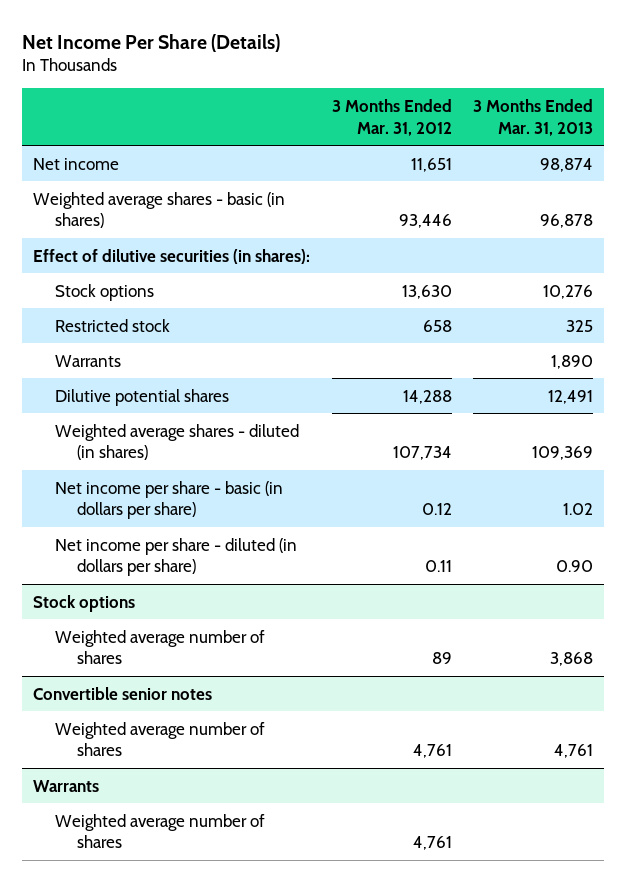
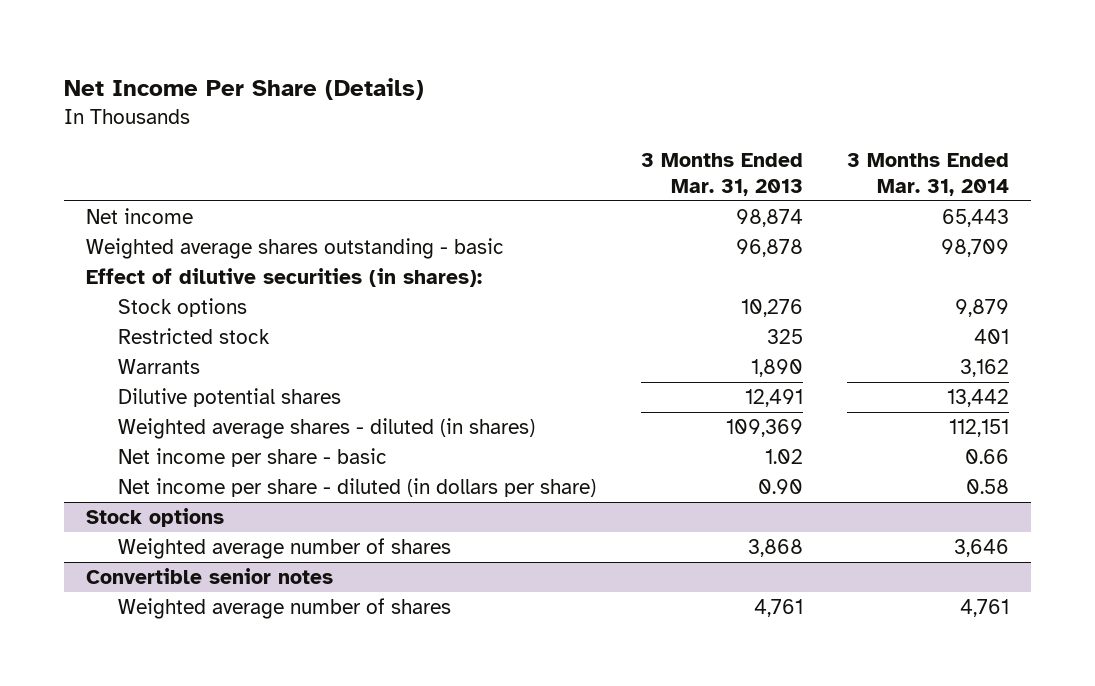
[331,98,452,136] 3 Months Ended Mar. 31, 2012 -> none
none -> [847,153,1010,196] 3 Months Ended Mar. 31, 2014
[33,191,286,229] Weighted average shares - basic (in shares) -> [85,238,504,260] Weighted average shares outstanding - basic
[55,480,284,520] Net income per share - basic (in dollars per share) -> [118,448,388,468] Net income per share - basic
[33,779,100,792] Warrants -> none
[55,813,266,849] Weighted average number of shares -> none

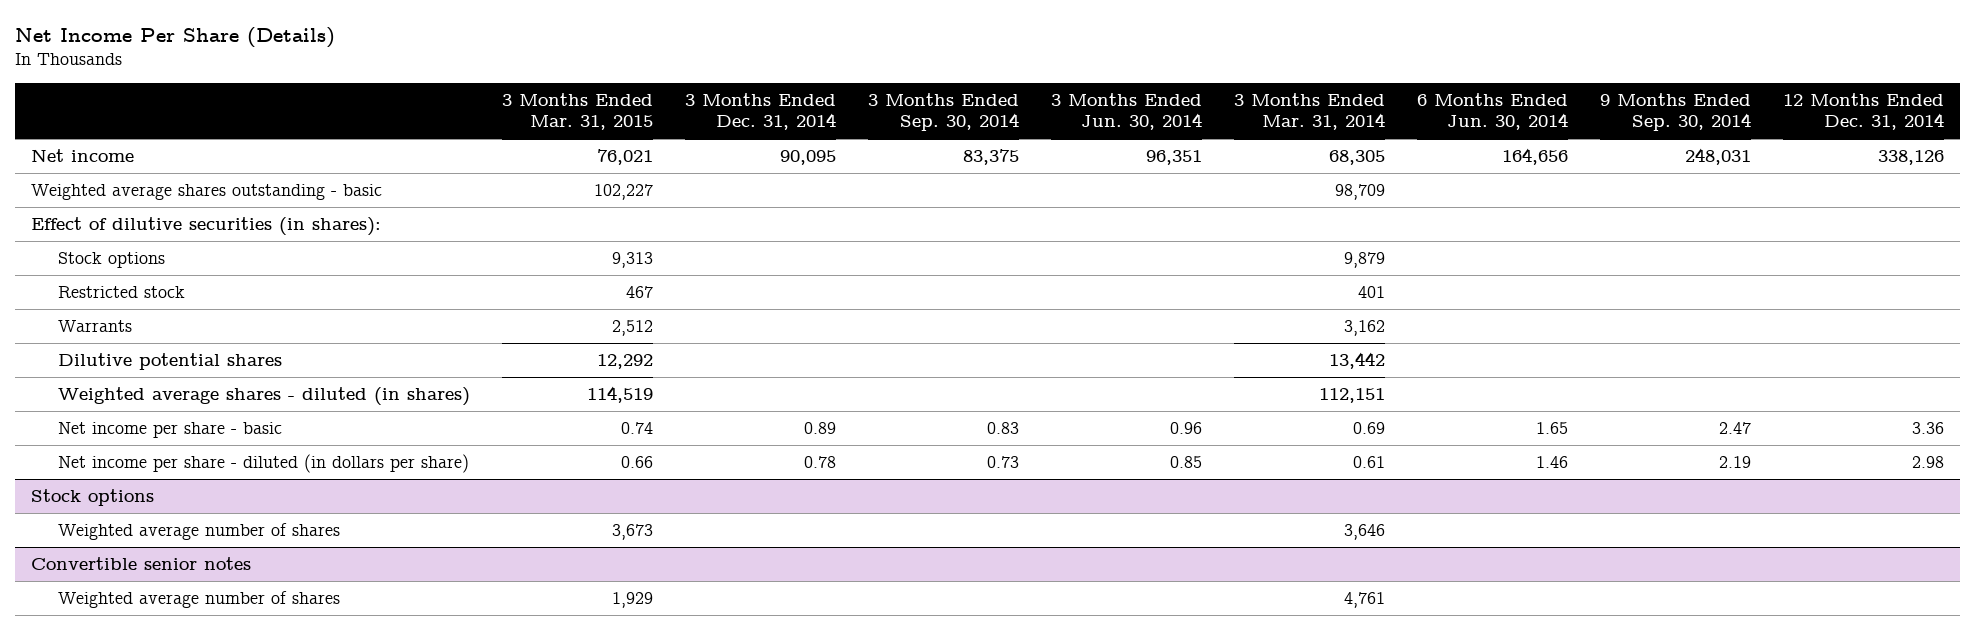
[640,153,803,196] 3 Months Ended Mar. 31, 2013 -> none
none -> [502,92,654,131] 3 Months Ended Mar. 31, 2015
none -> [685,92,837,131] 3 Months Ended Dec. 31, 2014
none -> [868,92,1020,132] 3 Months Ended Sep. 30, 2014
none -> [1051,92,1203,131] 3 Months Ended Jun. 30, 2014
none -> [1417,92,1569,131] 6 Months Ended Jun. 30, 2014
none -> [1600,92,1752,132] 9 Months Ended Sep. 30, 2014
none -> [1783,92,1945,131] 12 Months Ended Dec. 31, 2014
[942,209,1010,228] 65,443 -> [1329,150,1386,166] 68,305
[965,449,1010,465] 0.66 -> [1353,422,1386,435] 0.69
[966,479,1010,495] 0.58 -> [1353,456,1386,469] 0.61

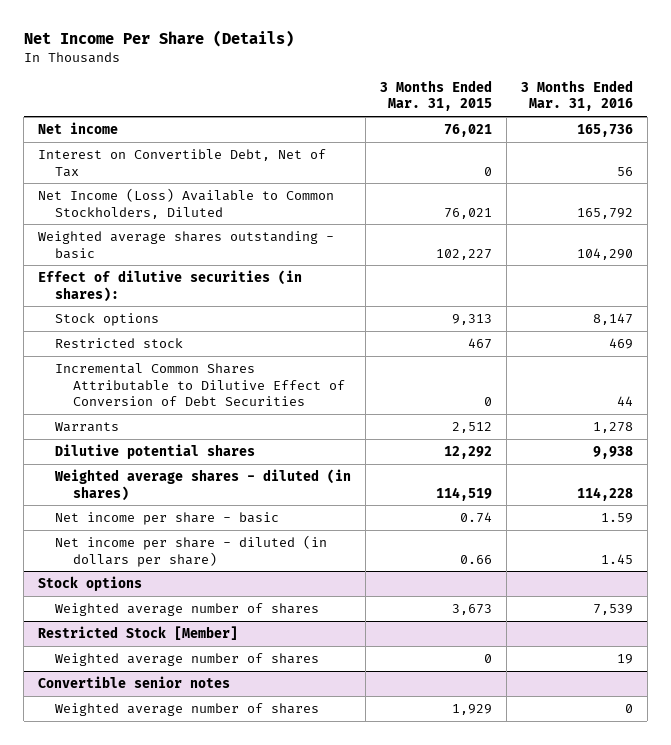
[685,92,837,131] 3 Months Ended Dec. 31, 2014 -> none
[868,92,1020,132] 3 Months Ended Sep. 30, 2014 -> none
[1051,92,1203,131] 3 Months Ended Jun. 30, 2014 -> none
[1234,92,1386,131] 3 Months Ended Mar. 31, 2014 -> none
[1417,92,1569,131] 6 Months Ended Jun. 30, 2014 -> none
[1600,92,1752,132] 9 Months Ended Sep. 30, 2014 -> none
[1783,92,1945,131] 12 Months Ended Dec. 31, 2014 -> none
none -> [521,79,634,112] 3 Months Ended Mar. 31, 2016
none -> [37,148,326,177] Interest on Convertible Debt, Net of Tax
none -> [37,187,334,219] Net Income (Loss) Available to Common Stockholders, Diluted
none -> [55,362,345,407] Incremental Common Shares Attributable to Dilutive Effect of Conversion of Debt Securities
none -> [37,625,238,640] Restricted Stock [Member]
none -> [55,652,320,666] Weighted average number of shares

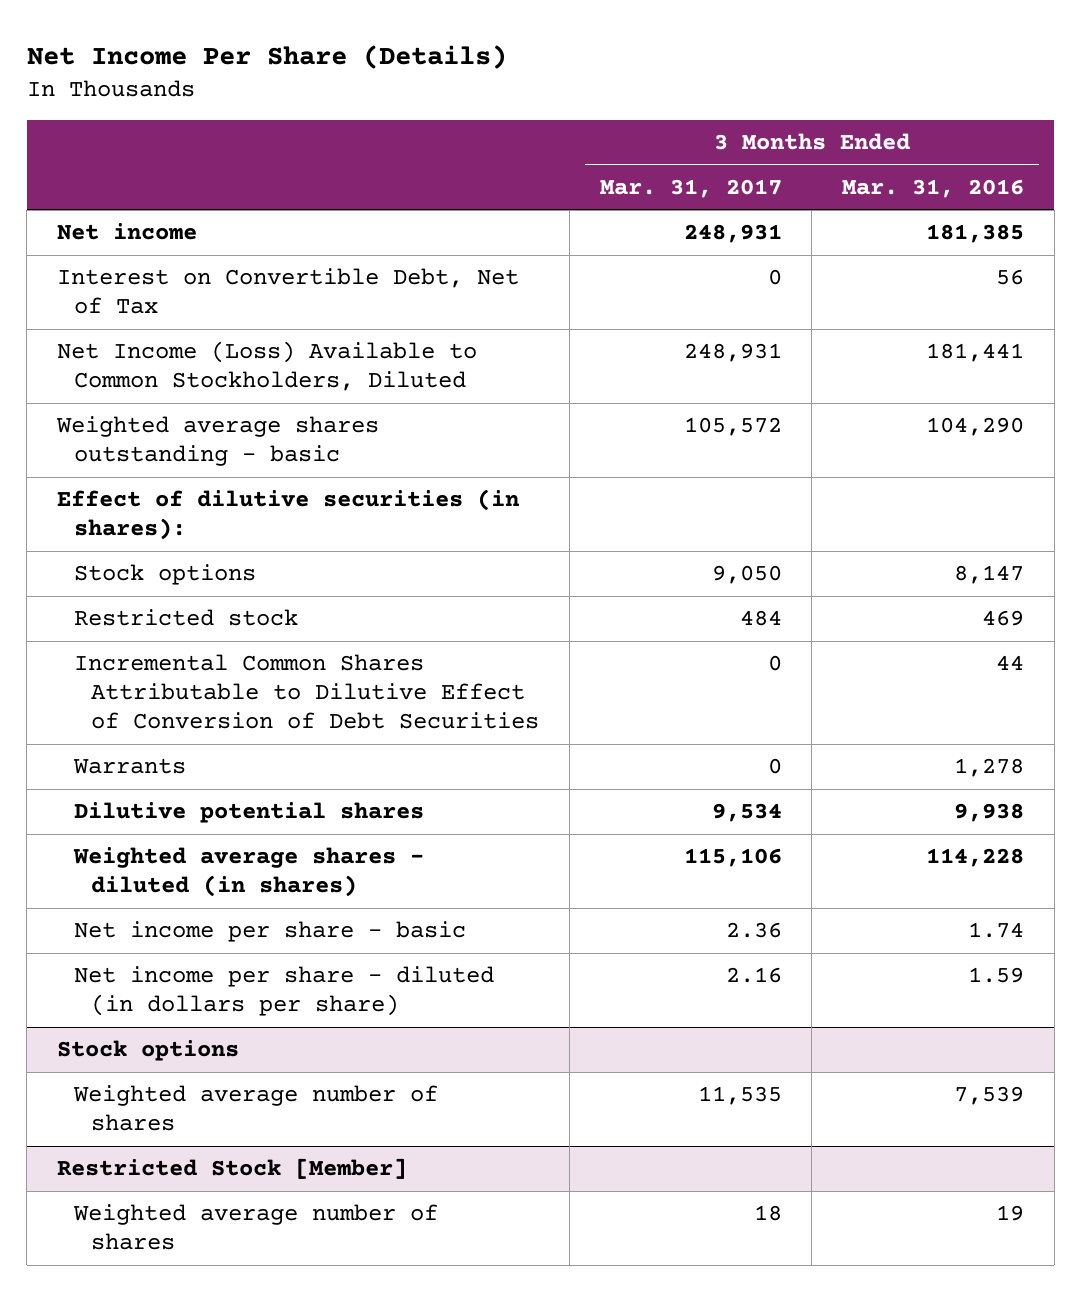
[380,79,493,112] 3 Months Ended Mar. 31, 2015 -> none
none -> [599,178,782,198] Mar. 31, 2017
[577,123,634,137] 165,736 -> [925,224,1024,244] 181,385
[577,207,634,219] 165,792 -> [925,343,1024,363] 181,441
[601,512,634,523] 1.59 -> [967,922,1024,939] 1.74
[601,553,634,564] 1.45 -> [967,967,1024,984] 1.59
[37,675,230,688] Convertible senior notes -> none
[55,702,320,716] Weighted average number of shares -> none

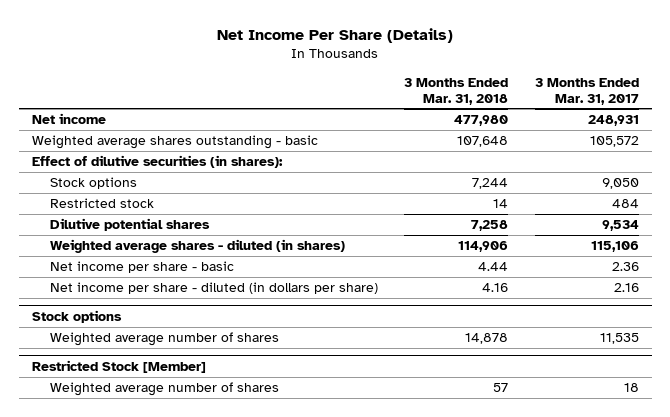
[841,178,1024,198] Mar. 31, 2016 -> none
none -> [404,77,509,105] 3 Months Ended Mar. 31, 2018
[56,268,519,315] Interest on Convertible Debt, Net of Tax -> none
[56,341,477,392] Net Income (Loss) Available to Common Stockholders, Diluted -> none
[74,654,540,730] Incremental Common Shares Attributable to Dilutive Effect of Conversion of Debt Securities -> none
[73,758,187,775] Warrants -> none

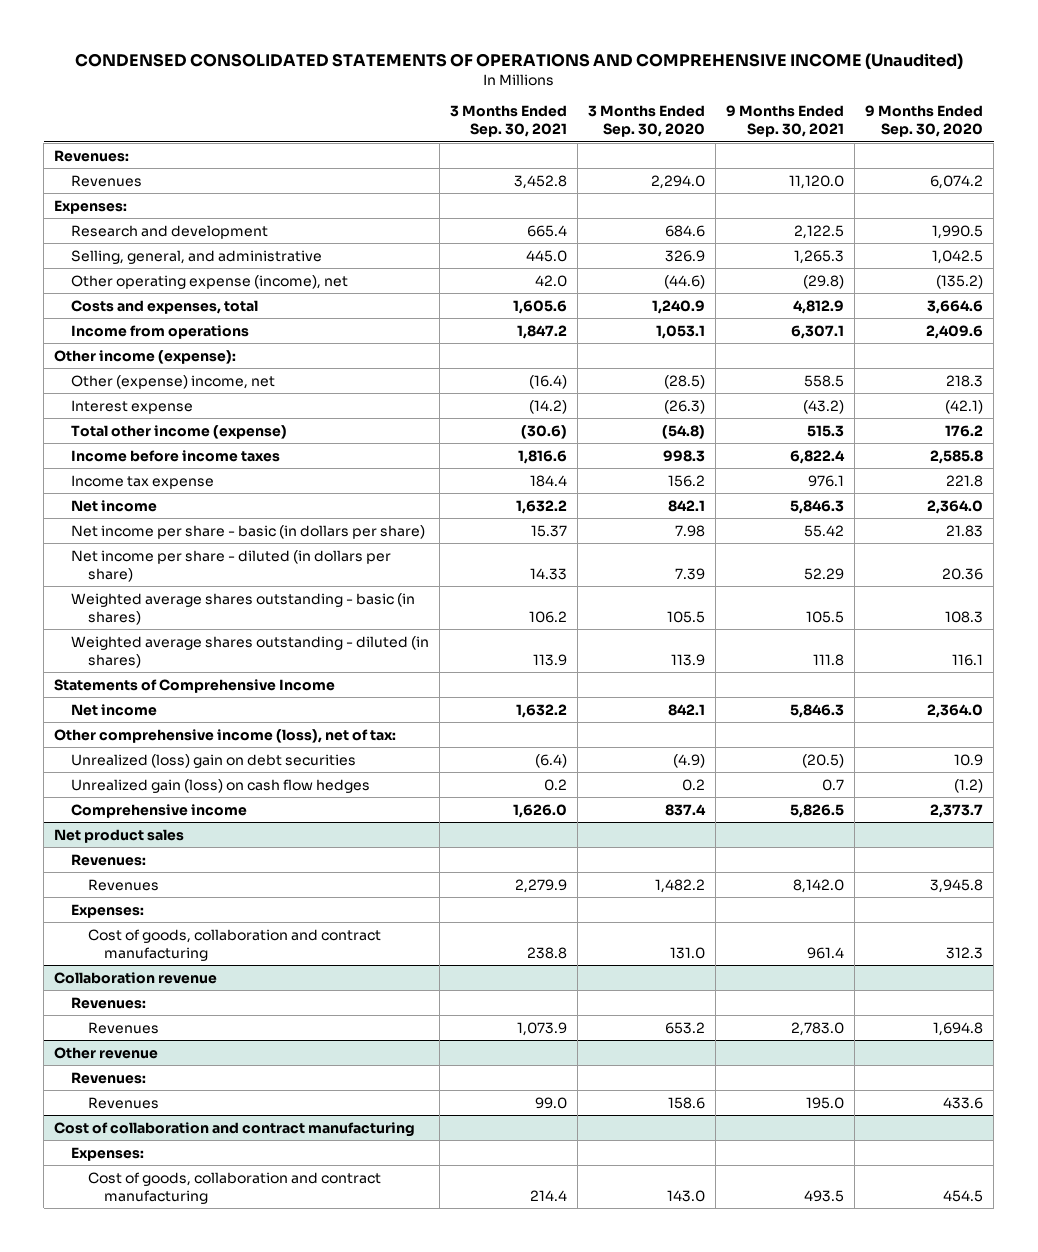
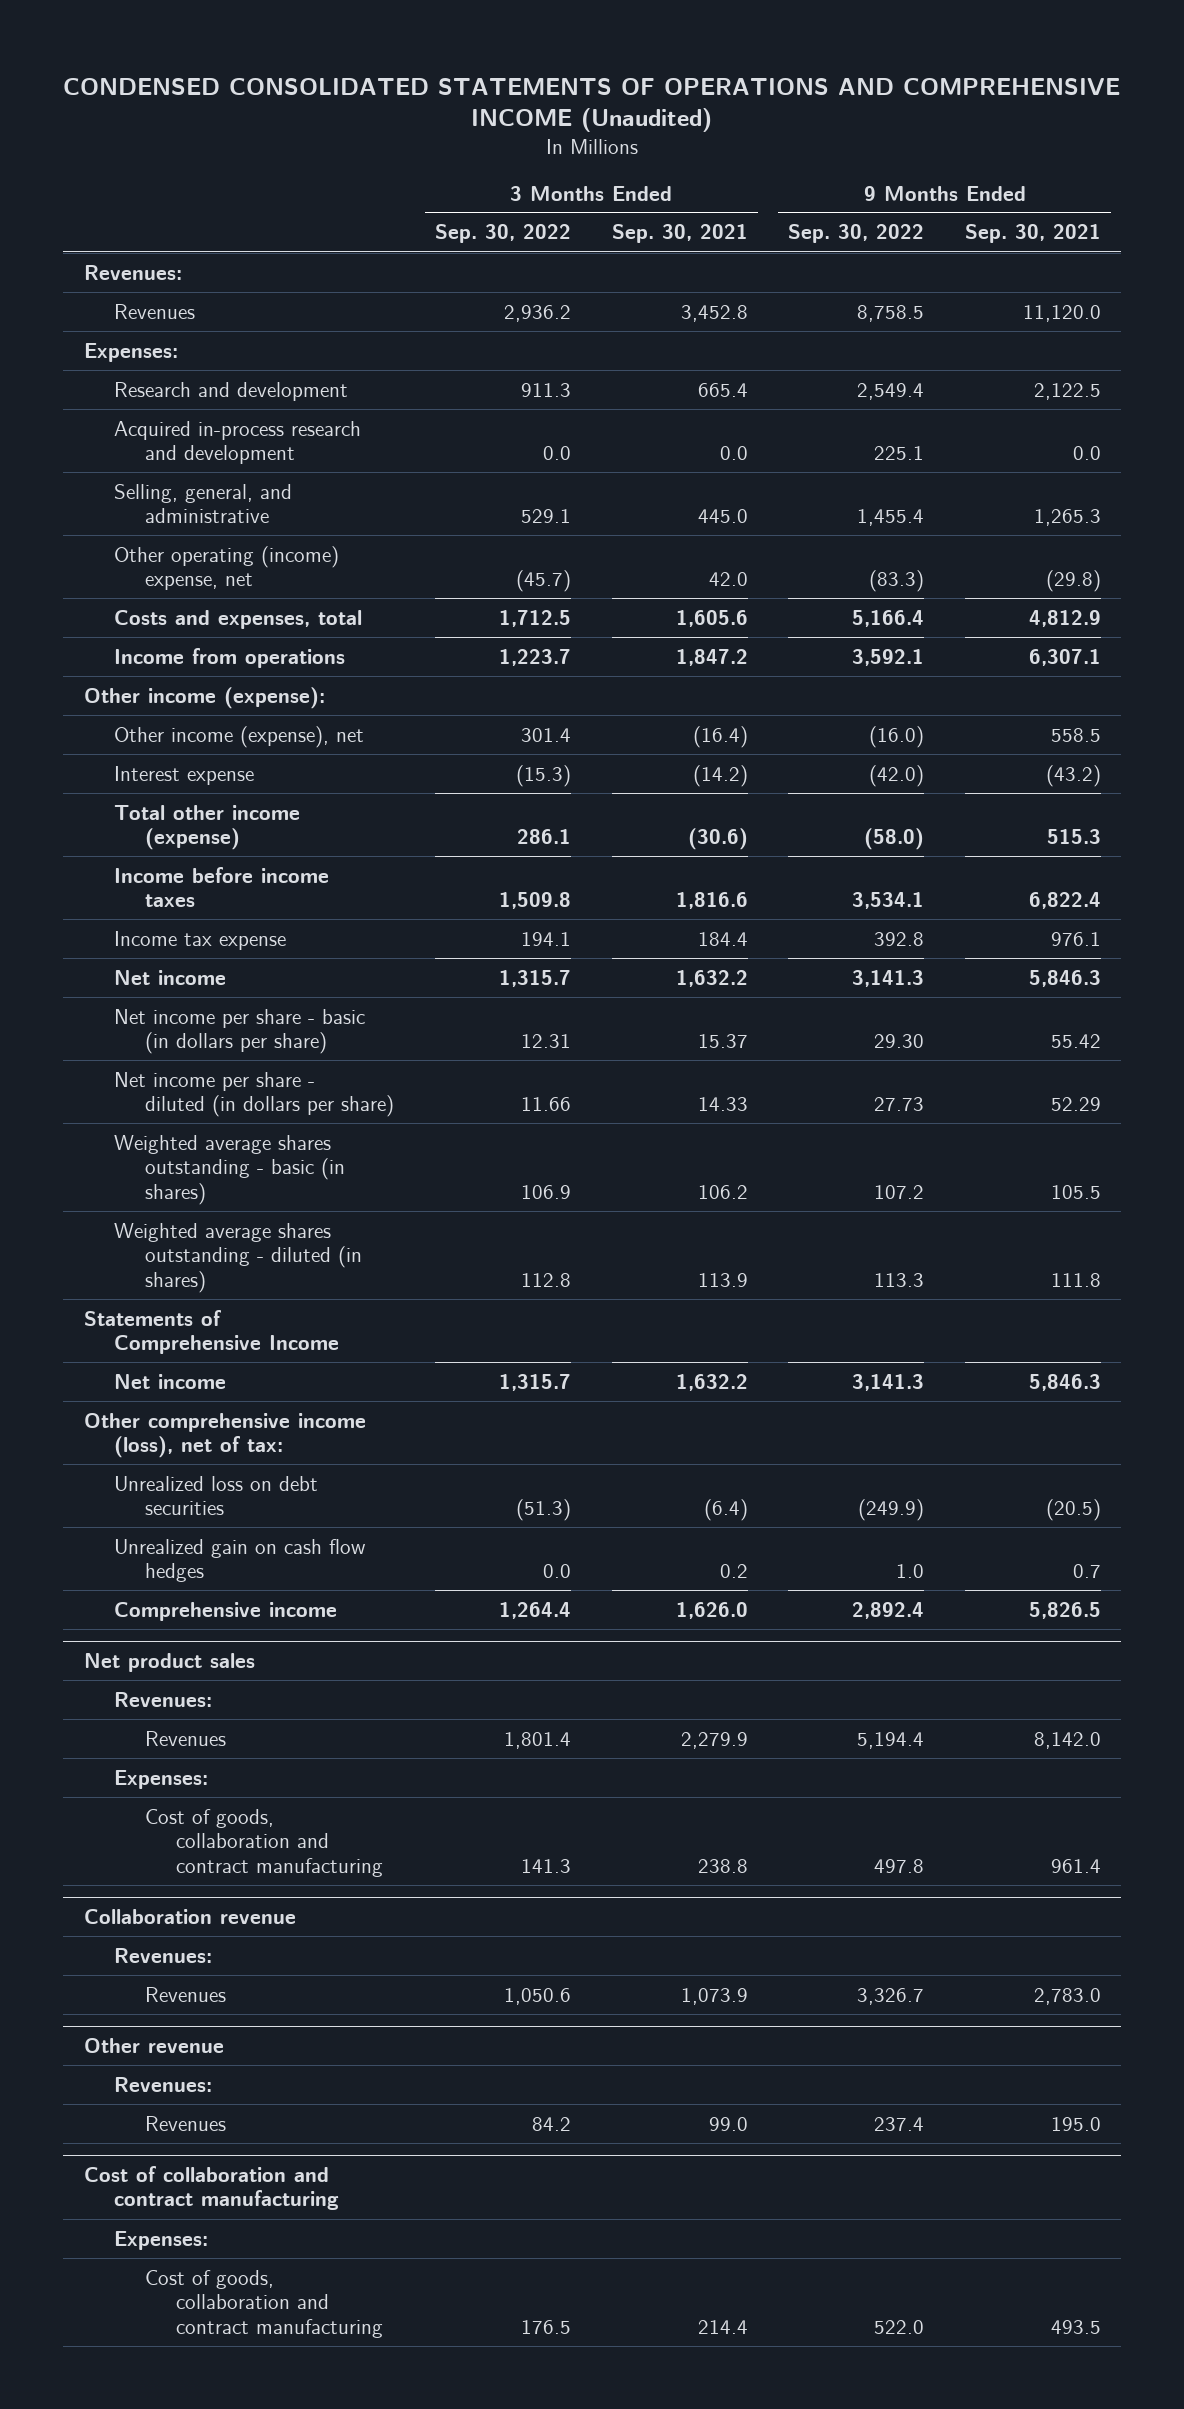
[588,105,706,138] 3 Months Ended Sep. 30, 2020 -> none
[865,105,984,138] 9 Months Ended Sep. 30, 2020 -> none
none -> [434,224,571,244] Sep. 30, 2022
none -> [788,224,925,244] Sep. 30, 2022
none -> [114,420,362,465] Acquired in-process research and development
[70,274,348,289] Other operating expense (income), net -> [114,545,340,591] Other operating (income) expense, net
[70,374,275,389] Other (expense) income, net -> [114,725,365,748] Other income (expense), net
[70,753,356,768] Unrealized (loss) gain on debt securities -> [114,1475,319,1516] Unrealized loss on debt securities
[70,778,370,793] Unrealized gain (loss) on cash flow hedges -> [114,1538,367,1583] Unrealized gain on cash flow hedges

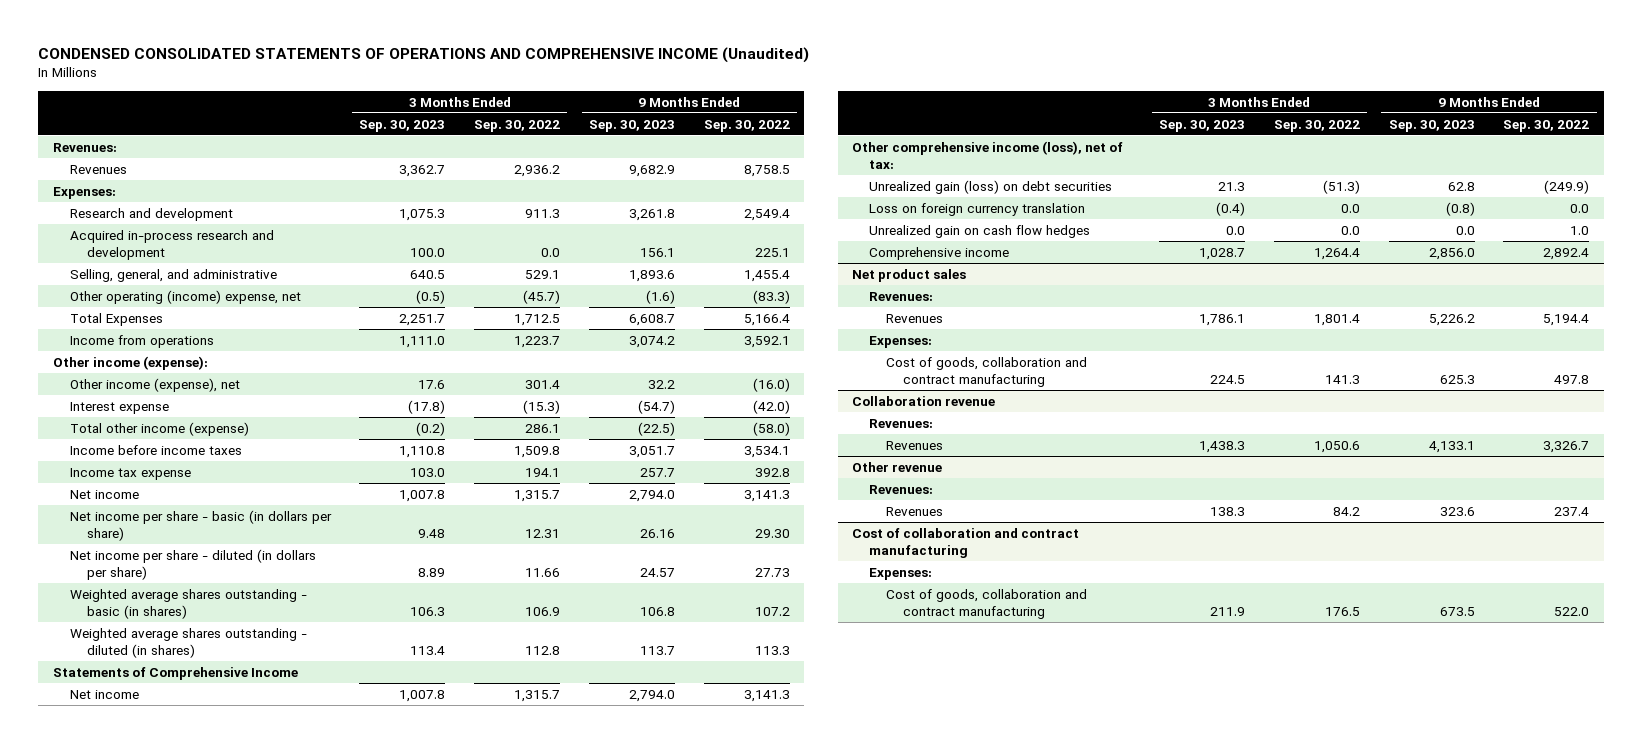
[611,224,748,244] Sep. 30, 2021 -> none
[964,224,1101,244] Sep. 30, 2021 -> none
none -> [359,119,446,132] Sep. 30, 2023
none -> [588,119,675,132] Sep. 30, 2023
[114,609,363,629] Costs and expenses, total -> [69,312,163,326] Total Expenses
[114,1475,319,1516] Unrealized loss on debt securities -> [869,179,1113,194] Unrealized gain (loss) on debt securities
none -> [869,202,1086,216] Loss on foreign currency translation

